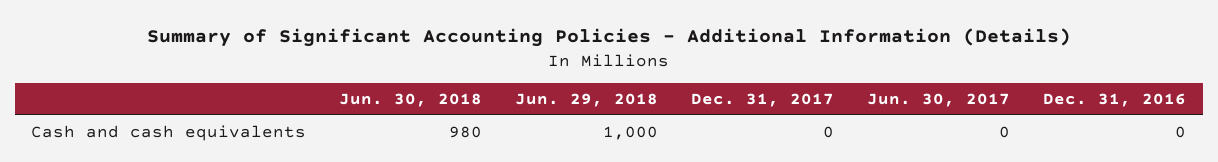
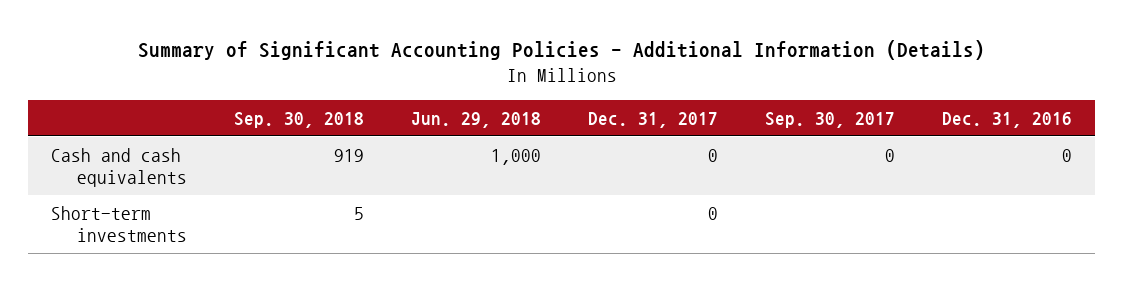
[339,93,483,108] Jun. 30, 2018 -> none
[867,93,1011,108] Jun. 30, 2017 -> none
none -> [233,111,364,128] Sep. 30, 2018
none -> [764,111,895,128] Sep. 30, 2017
none -> [51,205,187,242] Short-term investments

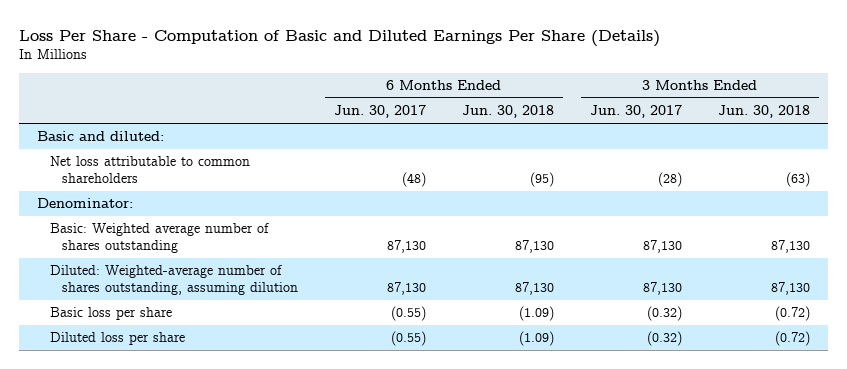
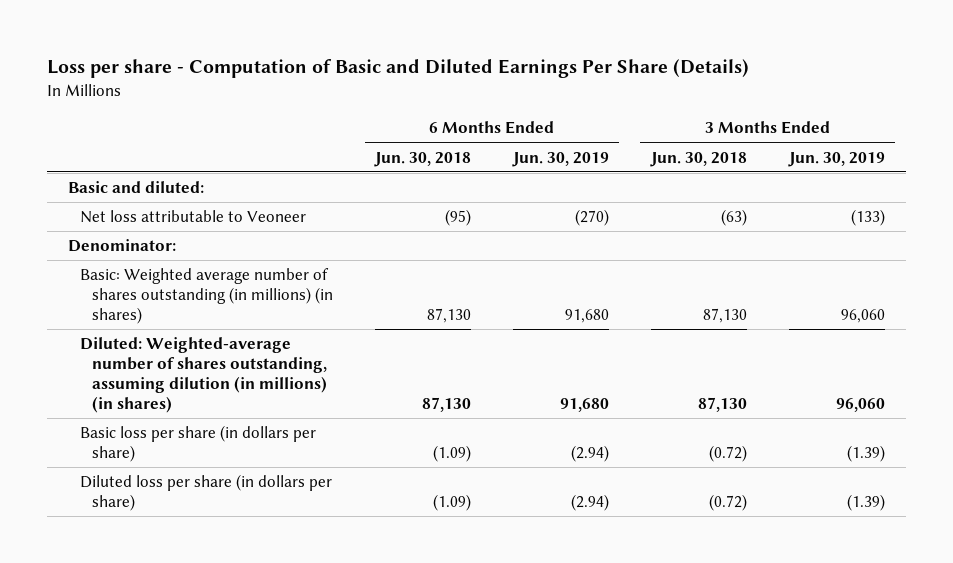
[19,29,661,47] Loss Per Share - Computation of Basic and Diluted Earnings Per Share (Details) -> [47,59,750,79] Loss per share - Computation of Basic and Diluted Earnings Per Share (Details)
[334,105,427,119] Jun. 30, 2017 -> none
[589,105,682,119] Jun. 30, 2017 -> none
none -> [511,151,609,167] Jun. 30, 2019
none -> [787,151,885,167] Jun. 30, 2019
[49,156,250,184] Net loss attributable to common shareholders -> [80,210,307,224] Net loss attributable to Veoneer
[49,223,269,254] Basic: Weighted average number of shares outstanding -> [80,268,334,325] Basic: Weighted average number of shares outstanding (in millions) (in shares)
[49,265,299,296] Diluted: Weighted-average number of shares outstanding, assuming dilution -> [80,337,328,413] Diluted: Weighted-average number of shares outstanding, assuming dilution (in millions) (in shares)
[49,307,172,321] Basic loss per share -> [80,425,317,463] Basic loss per share (in dollars per share)
[49,332,185,346] Diluted loss per share -> [80,474,333,512] Diluted loss per share (in dollars per share)

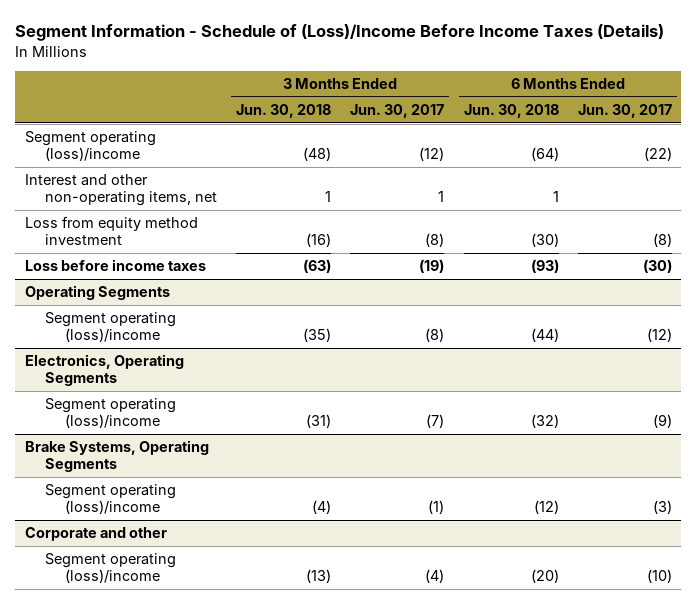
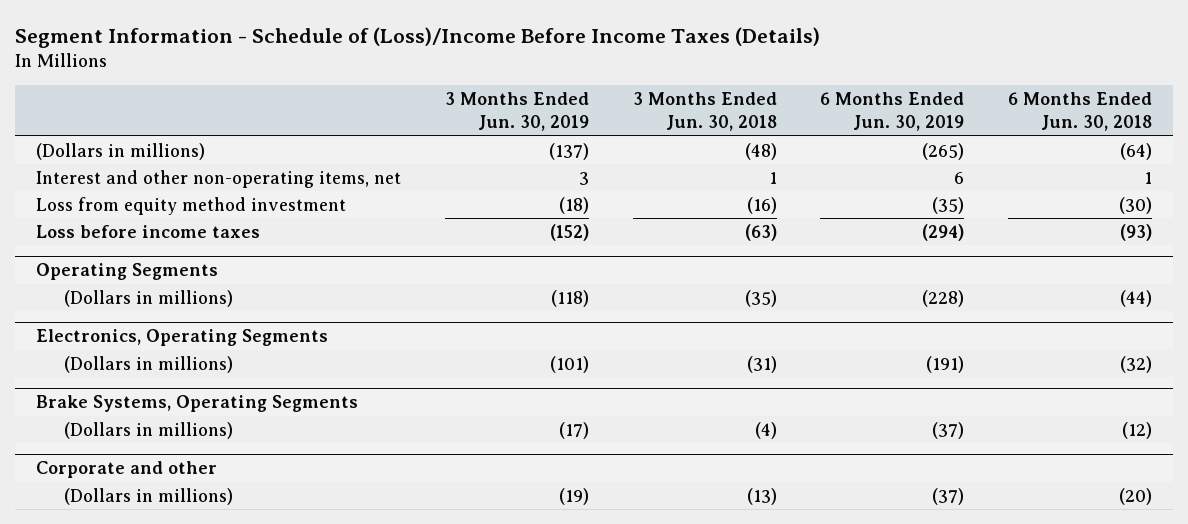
[350,104,445,119] Jun. 30, 2017 -> none
[577,104,672,119] Jun. 30, 2017 -> none
none -> [444,92,589,132] 3 Months Ended Jun. 30, 2019
none -> [820,92,965,132] 6 Months Ended Jun. 30, 2019
[24,131,156,162] Segment operating (loss)/income -> [36,142,206,160] (Dollars in millions)
[45,312,177,343] Segment operating (loss)/income -> [64,289,234,307] (Dollars in millions)
[45,398,177,429] Segment operating (loss)/income -> [64,355,234,373] (Dollars in millions)
[45,484,177,515] Segment operating (loss)/income -> [64,421,234,439] (Dollars in millions)
[45,553,177,584] Segment operating (loss)/income -> [64,487,234,505] (Dollars in millions)

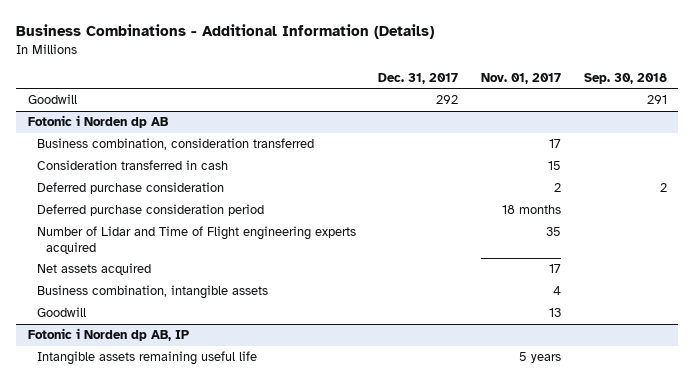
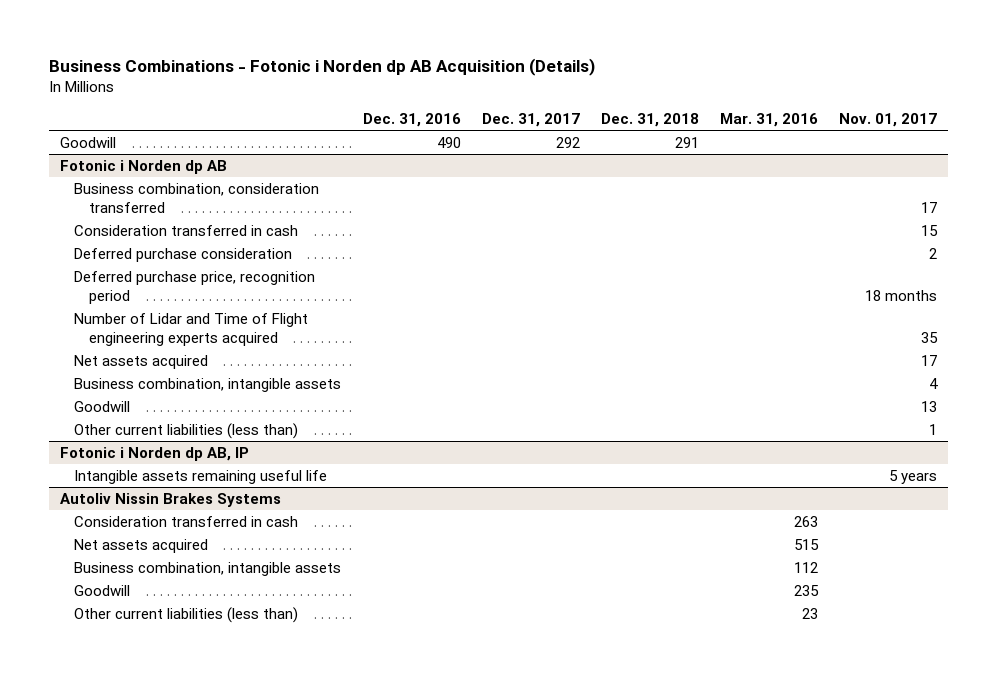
[16,24,435,40] Business Combinations - Additional Information (Details) -> [49,58,596,77] Business Combinations - Fotonic i Norden dp AB Acquisition (Details)
[583,73,667,85] Sep. 30, 2018 -> none
none -> [362,113,461,128] Dec. 31, 2016
none -> [600,113,699,128] Dec. 31, 2018
none -> [719,113,818,128] Mar. 31, 2016
[36,204,264,217] Deferred purchase consideration period -> [74,270,316,304] Deferred purchase price, recognition period
none -> [74,422,299,439] Other current liabilities (less than)
none -> [59,492,281,507] Autoliv Nissin Brakes Systems
none -> [74,515,299,527] Consideration transferred in cash
none -> [74,538,209,553] Net assets acquired
none -> [74,561,342,576] Business combination, intangible assets
none -> [74,584,131,596] Goodwill
none -> [74,606,299,623] Other current liabilities (less than)

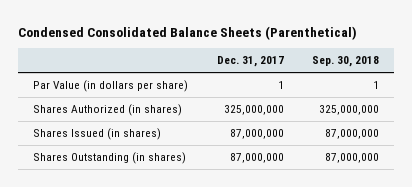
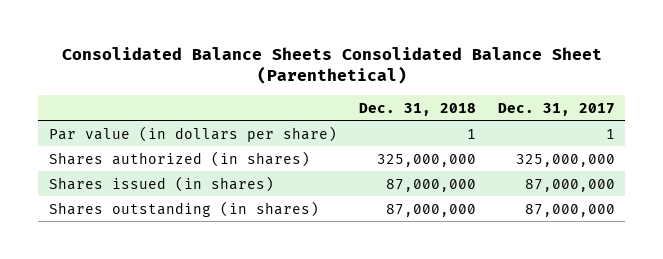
[18,25,358,40] Condensed Consolidated Balance Sheets (Parenthetical) -> [61,46,602,85] Consolidated Balance Sheets Consolidated Balance Sheet (Parenthetical)
[312,56,380,68] Sep. 30, 2018 -> none
none -> [358,102,476,116] Dec. 31, 2018
[32,80,188,93] Par Value (in dollars per share) -> [48,125,337,142] Par value (in dollars per share)
[32,104,182,117] Shares Authorized (in shares) -> [48,150,310,167] Shares authorized (in shares)
[32,128,161,141] Shares Issued (in shares) -> [48,175,274,192] Shares issued (in shares)
[32,152,186,165] Shares Outstanding (in shares) -> [48,200,319,217] Shares outstanding (in shares)

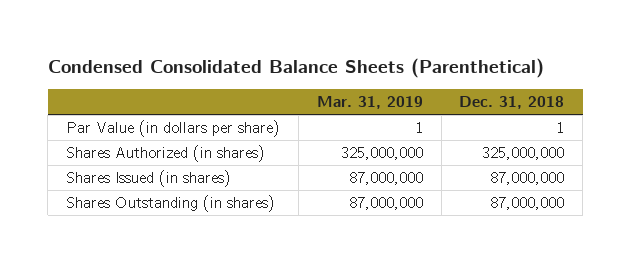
[61,46,602,85] Consolidated Balance Sheets Consolidated Balance Sheet (Parenthetical) -> [47,57,544,78] Condensed Consolidated Balance Sheets (Parenthetical)
[497,102,615,116] Dec. 31, 2017 -> none
none -> [316,96,423,110] Mar. 31, 2019
[48,125,337,142] Par value (in dollars per share) -> [66,120,281,138] Par Value (in dollars per share)
[48,150,310,167] Shares authorized (in shares) -> [66,145,266,163] Shares Authorized (in shares)
[48,175,274,192] Shares issued (in shares) -> [66,170,232,188] Shares Issued (in shares)
[48,200,319,217] Shares outstanding (in shares) -> [66,195,276,213] Shares Outstanding (in shares)

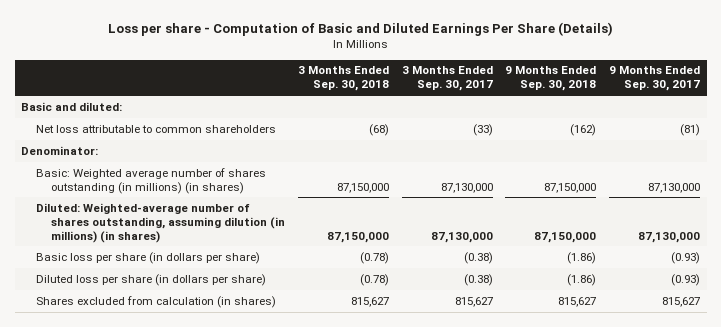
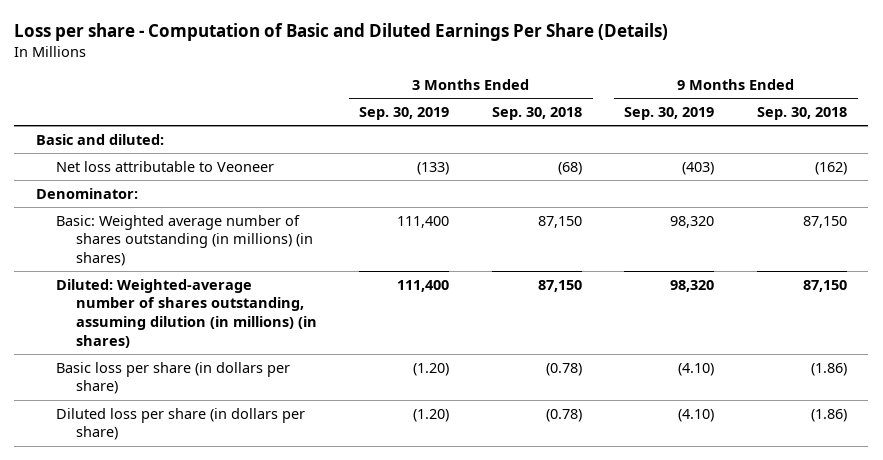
[401,66,493,92] 3 Months Ended Sep. 30, 2017 -> none
[609,66,701,92] 9 Months Ended Sep. 30, 2017 -> none
none -> [359,107,450,121] Sep. 30, 2019
none -> [624,107,715,121] Sep. 30, 2019
[36,124,277,133] Net loss attributable to common shareholders -> [55,160,274,172] Net loss attributable to Veoneer
[336,182,389,193] 87,150,000 -> [537,215,582,228] 87,150
[544,182,597,193] 87,150,000 -> [803,215,848,228] 87,150
[326,231,389,243] 87,150,000 -> [537,279,582,292] 87,150
[534,231,597,243] 87,150,000 -> [803,279,848,292] 87,150
[36,295,277,308] Shares excluded from calculation (in shares) -> none

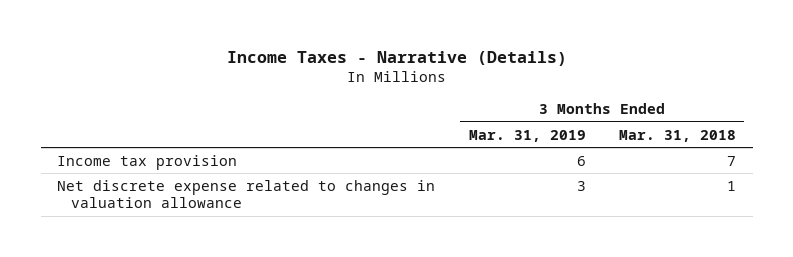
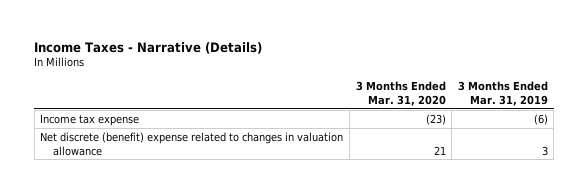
[618,129,736,142] Mar. 31, 2018 -> none
none -> [355,81,446,107] 3 Months Ended Mar. 31, 2020
[57,154,238,170] Income tax provision -> [40,113,140,126] Income tax expense
[576,155,586,166] 6 -> [533,113,548,125] (6)
[57,179,436,209] Net discrete expense related to changes in valuation allowance -> [40,131,344,156] Net discrete (benefit) expense related to changes in valuation allowance

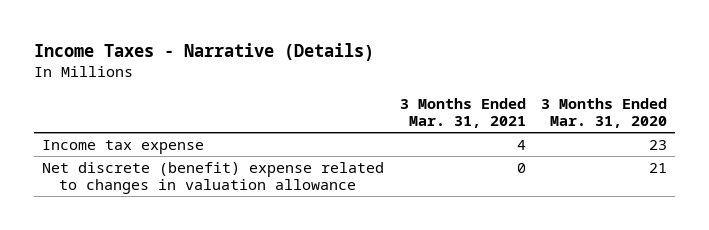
[457,81,548,107] 3 Months Ended Mar. 31, 2019 -> none
none -> [399,97,526,129] 3 Months Ended Mar. 31, 2021
[425,113,446,125] (23) -> [649,139,668,150] 23

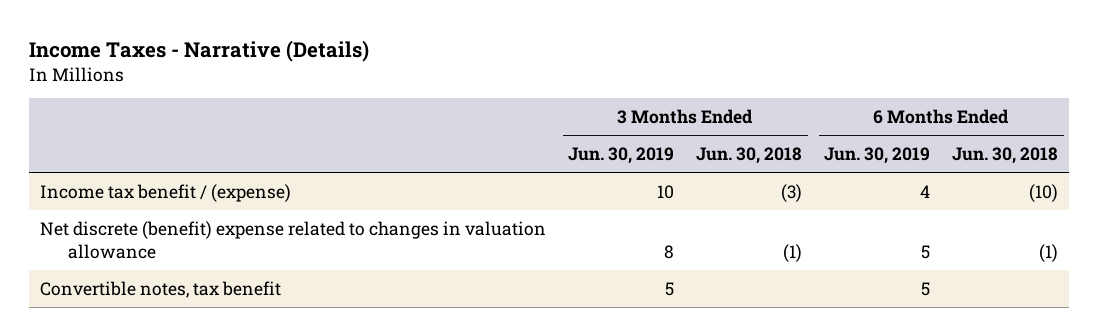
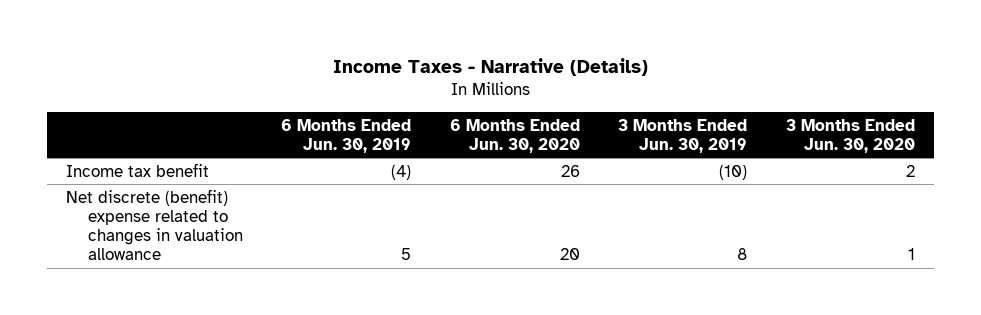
[696,147,803,165] Jun. 30, 2018 -> none
[952,147,1059,165] Jun. 30, 2018 -> none
none -> [449,118,580,153] 6 Months Ended Jun. 30, 2020
none -> [785,118,915,153] 3 Months Ended Jun. 30, 2020
[40,183,292,202] Income tax benefit / (expense) -> [66,162,210,177] Income tax benefit
[657,184,675,199] 10 -> [719,164,748,180] (10)
[920,184,931,198] 4 -> [391,164,412,180] (4)
[40,280,282,298] Convertible notes, tax benefit -> none

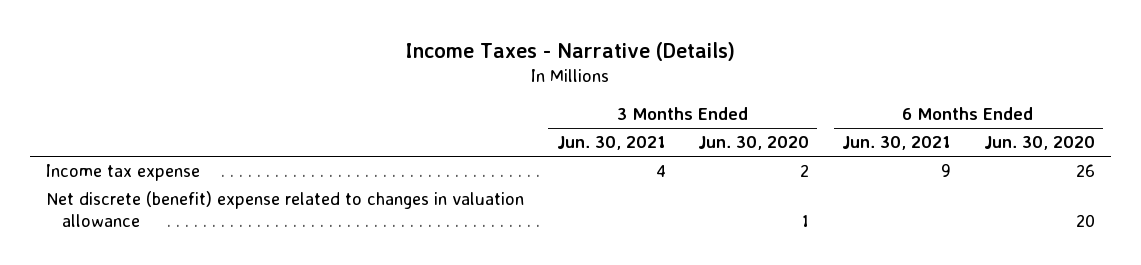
[281,118,412,153] 6 Months Ended Jun. 30, 2019 -> none
[618,118,748,153] 3 Months Ended Jun. 30, 2019 -> none
none -> [556,136,666,151] Jun. 30, 2021
none -> [841,136,951,151] Jun. 30, 2021
[66,162,210,177] Income tax benefit -> [45,164,200,182] Income tax expense

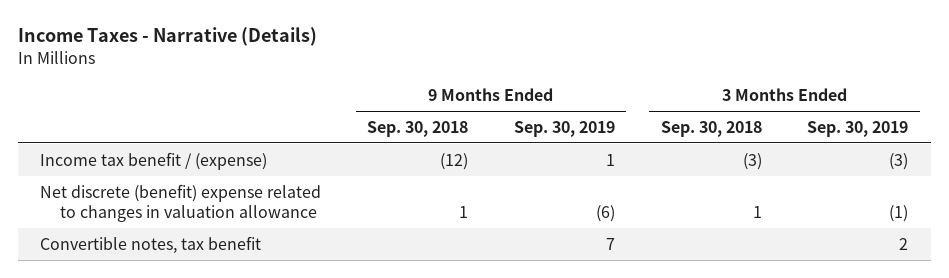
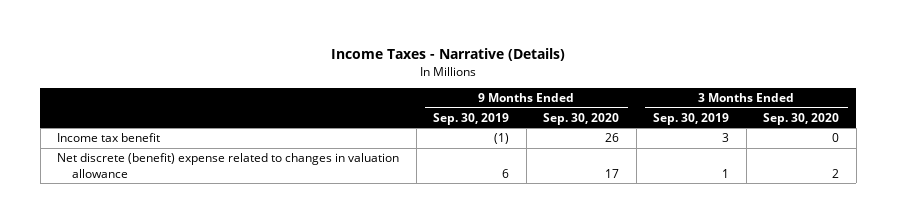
[367,120,469,137] Sep. 30, 2018 -> none
[660,120,762,137] Sep. 30, 2018 -> none
none -> [543,112,620,125] Sep. 30, 2020
none -> [763,112,840,125] Sep. 30, 2020
[40,235,262,254] Convertible notes, tax benefit -> none
[40,151,268,170] Income tax benefit / (expense) -> [57,133,161,143] Income tax benefit
[605,153,615,166] 1 -> [494,133,510,145] (1)
[889,152,909,170] (3) -> [722,133,730,143] 3
[595,204,615,222] (6) -> [502,168,510,178] 6
[889,204,909,222] (1) -> [722,168,730,178] 1

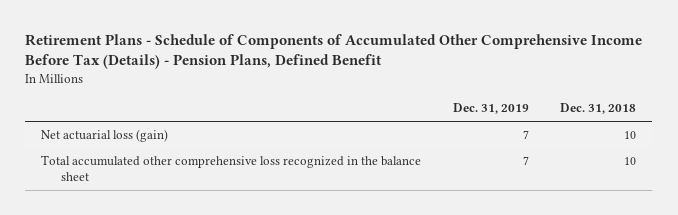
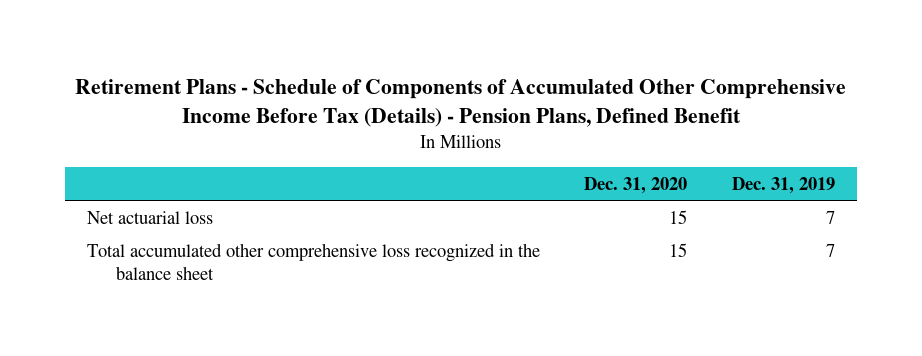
[560,103,637,115] Dec. 31, 2018 -> none
none -> [584,176,688,194] Dec. 31, 2020
[41,129,169,143] Net actuarial loss (gain) -> [87,210,214,224] Net actuarial loss

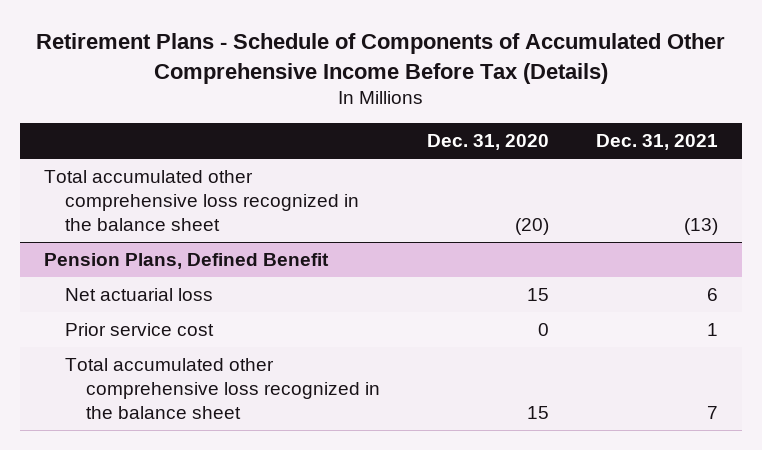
[74,79,846,127] Retirement Plans - Schedule of Components of Accumulated Other Comprehensive Income Before Tax (Details) - Pension Plans, Defined Benefit -> [35,33,725,84] Retirement Plans - Schedule of Components of Accumulated Other Comprehensive Income Before Tax (Details)
[731,176,835,194] Dec. 31, 2019 -> none
none -> [596,134,719,151] Dec. 31, 2021
none -> [43,170,359,231] Total accumulated other comprehensive loss recognized in the balance sheet
none -> [43,253,329,270] Pension Plans, Defined Benefit
none -> [64,323,214,337] Prior service cost

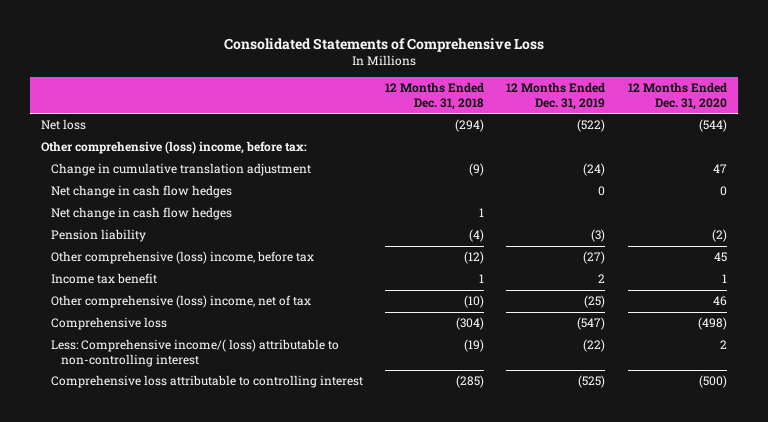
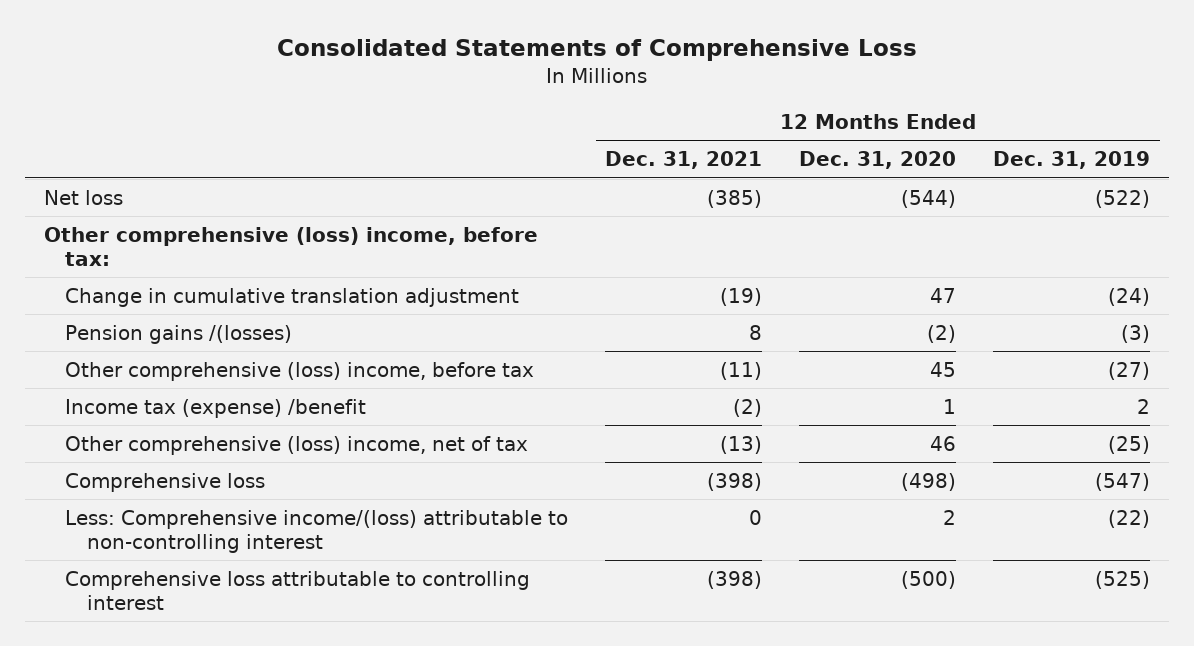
[385,82,485,110] 12 Months Ended Dec. 31, 2018 -> none
none -> [605,151,763,170] Dec. 31, 2021
[50,185,232,199] Net change in cash flow hedges -> none
[50,207,232,221] Net change in cash flow hedges -> none
[50,229,146,243] Pension liability -> [65,324,293,344] Pension gains /(losses)
[50,273,157,285] Income tax benefit -> [65,398,367,418] Income tax (expense) /benefit
[50,339,339,367] Less: Comprehensive income/( loss) attributable to non-controlling interest -> [65,509,569,554] Less: Comprehensive income/(loss) attributable to non-controlling interest

